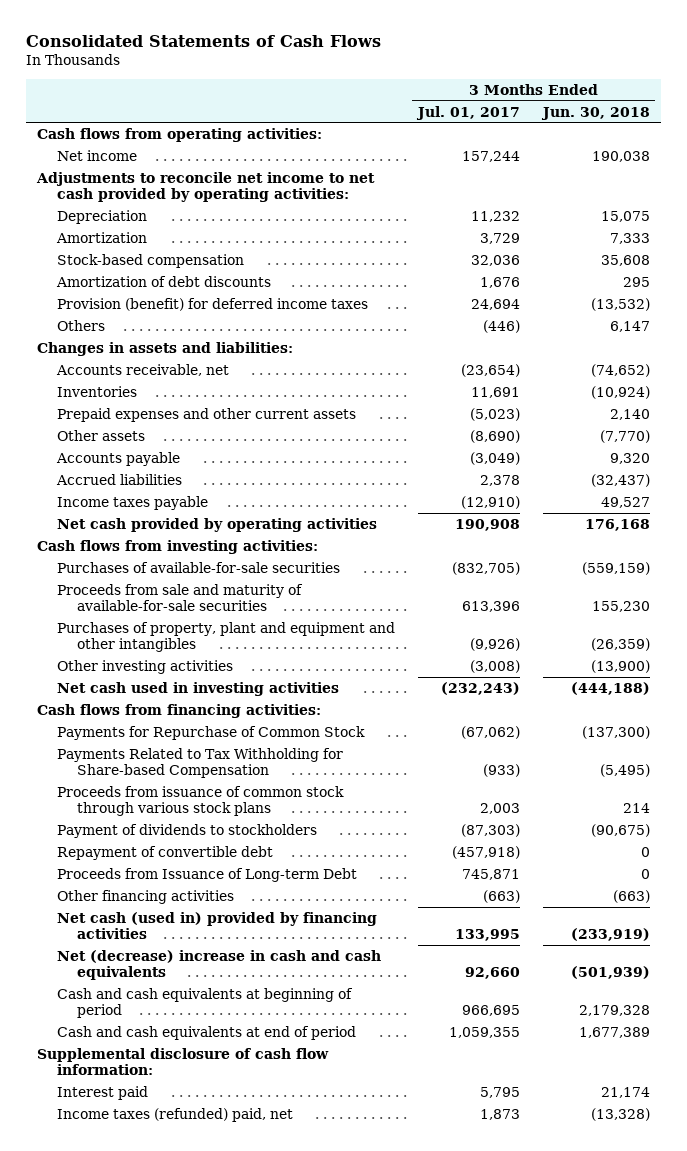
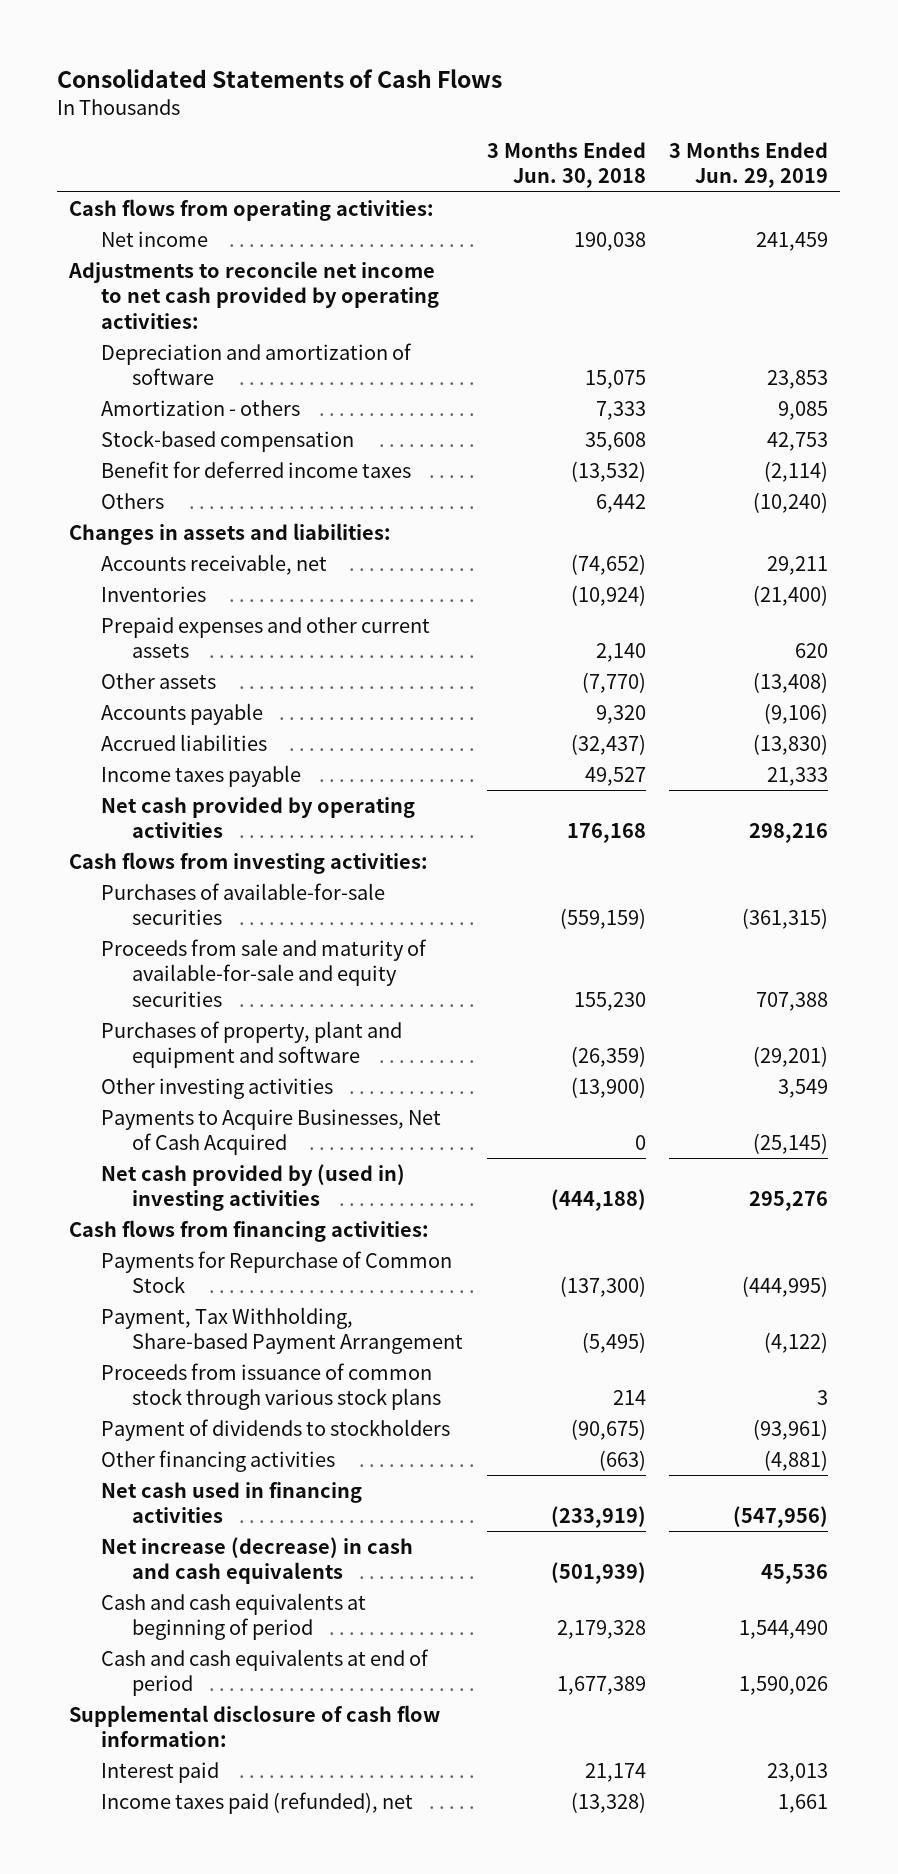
[415,105,520,120] Jul. 01, 2017 -> none
none -> [669,141,829,189] 3 Months Ended Jun. 29, 2019
[57,209,148,224] Depreciation -> [100,342,412,386] Depreciation and amortization of software
[56,231,148,243] Amortization -> [100,399,300,416] Amortization - others
[56,275,272,287] Amortization of debt discounts -> none
[57,297,369,311] Provision (benefit) for deferred income taxes -> [100,460,411,478] Benefit for deferred income taxes
[609,320,650,332] 6,147 -> [595,493,646,513] 6,442
[57,583,304,611] Proceeds from sale and maturity of available-for-sale securities -> [100,938,427,1008] Proceeds from sale and maturity of available-for-sale and equity securities
[57,621,396,652] Purchases of property, plant and equipment and other intangibles -> [100,1020,402,1069] Purchases of property, plant and equipment and software
none -> [100,1108,441,1156] Payments to Acquire Businesses, Net of Cash Acquired
[57,681,340,696] Net cash used in investing activities -> [100,1163,405,1212] Net cash provided by (used in) investing activities
[57,747,344,778] Payments Related to Tax Withholding for Share-based Compensation -> [100,1306,463,1355] Payment, Tax Withholding, Share-based Payment Arrangement
[57,845,274,860] Repayment of convertible debt -> none
[57,867,358,882] Proceeds from Issuance of Long-term Debt -> none
[57,911,378,939] Net cash (used in) provided by financing activities -> [100,1481,362,1524] Net cash used in financing activities
[57,949,382,980] Net (decrease) increase in cash and cash equivalents -> [100,1536,413,1585] Net increase (decrease) in cash and cash equivalents
[57,1107,294,1122] Income taxes (refunded) paid, net -> [100,1791,413,1814] Income taxes paid (refunded), net

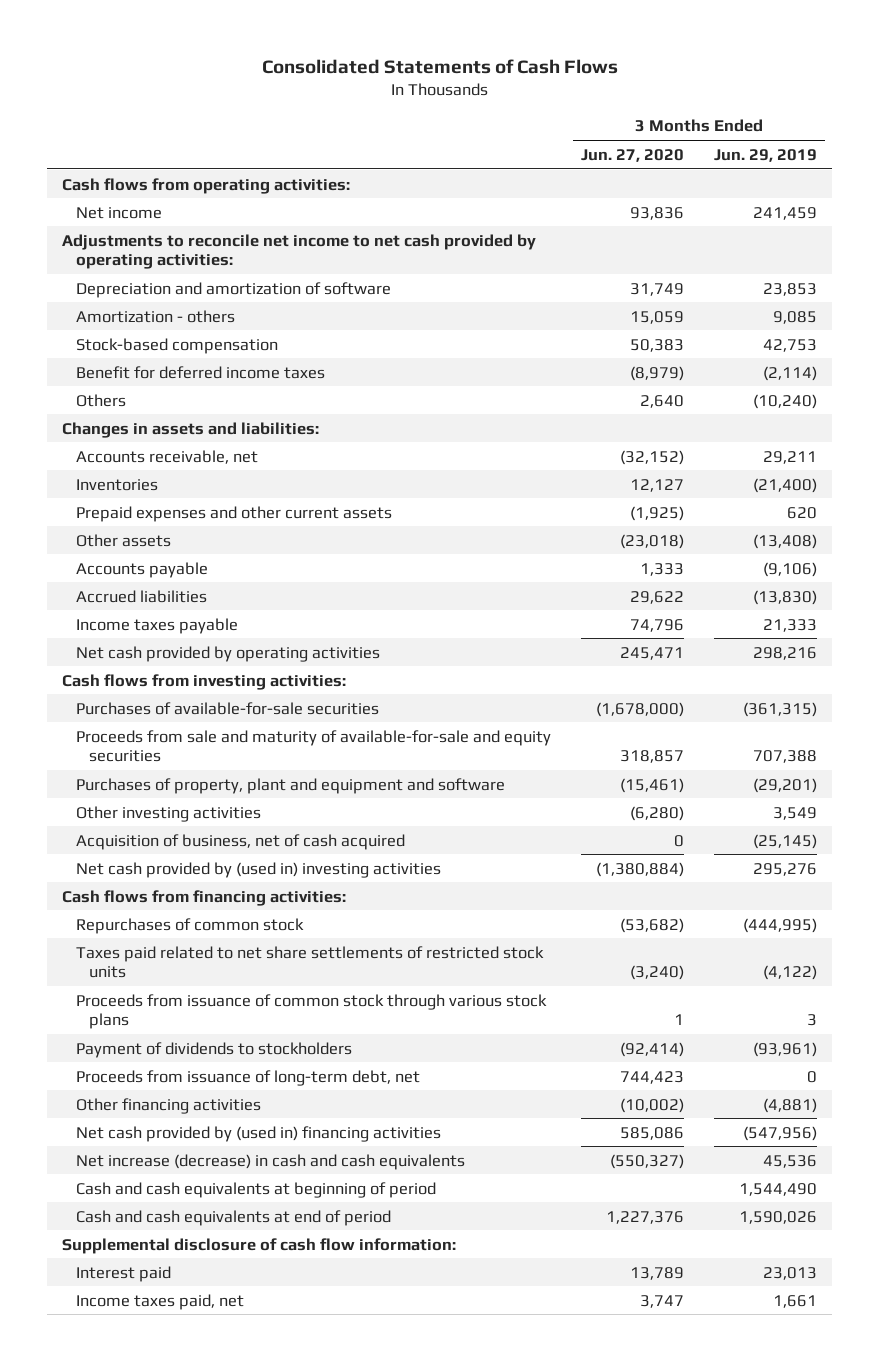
[486,141,646,189] 3 Months Ended Jun. 30, 2018 -> none
none -> [580,148,684,162] Jun. 27, 2020
[100,1108,441,1156] Payments to Acquire Businesses, Net of Cash Acquired -> [75,833,405,850] Acquisition of business, net of cash acquired
[100,1250,452,1294] Payments for Repurchase of Common Stock -> [75,917,304,934] Repurchases of common stock
[100,1306,463,1355] Payment, Tax Withholding, Share-based Payment Arrangement -> [75,945,544,979] Taxes paid related to net share settlements of restricted stock units
none -> [75,1069,420,1086] Proceeds from issuance of long-term debt, net
[100,1481,362,1524] Net cash used in financing activities -> [75,1125,441,1142] Net cash provided by (used in) financing activities
[100,1791,413,1814] Income taxes paid (refunded), net -> [75,1293,244,1310] Income taxes paid, net

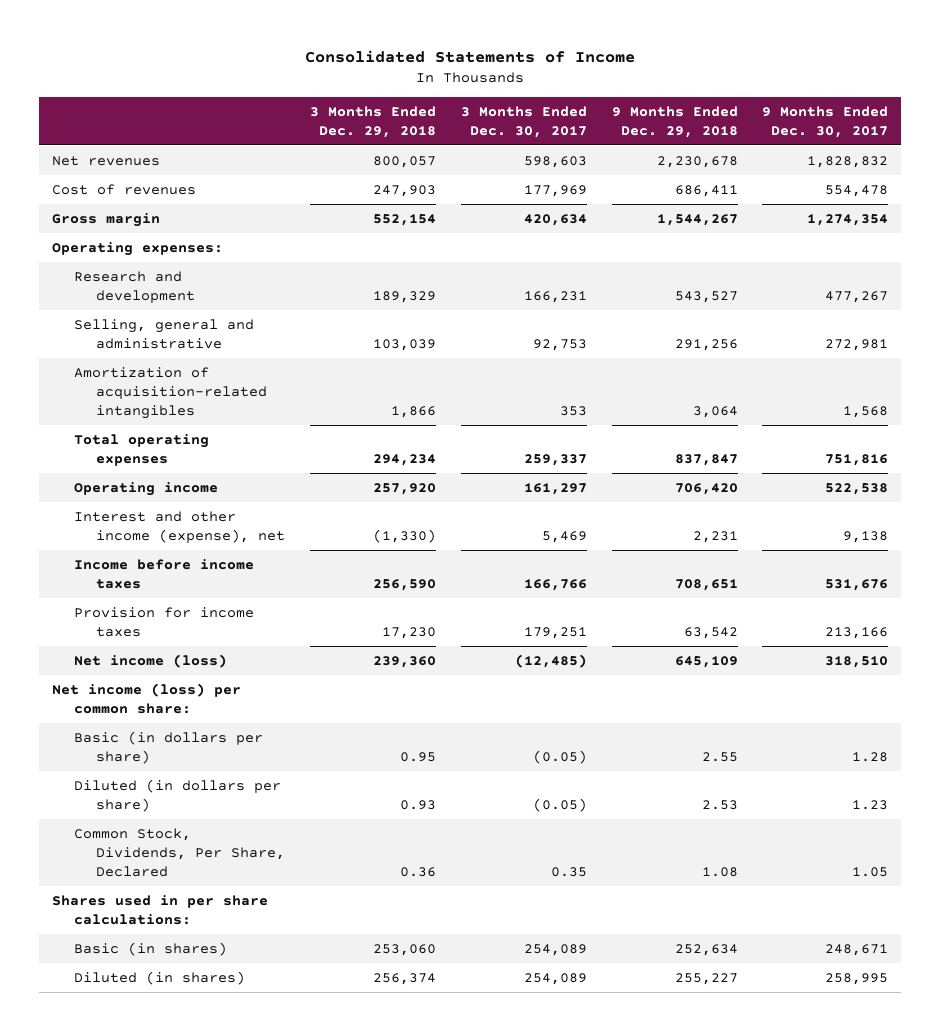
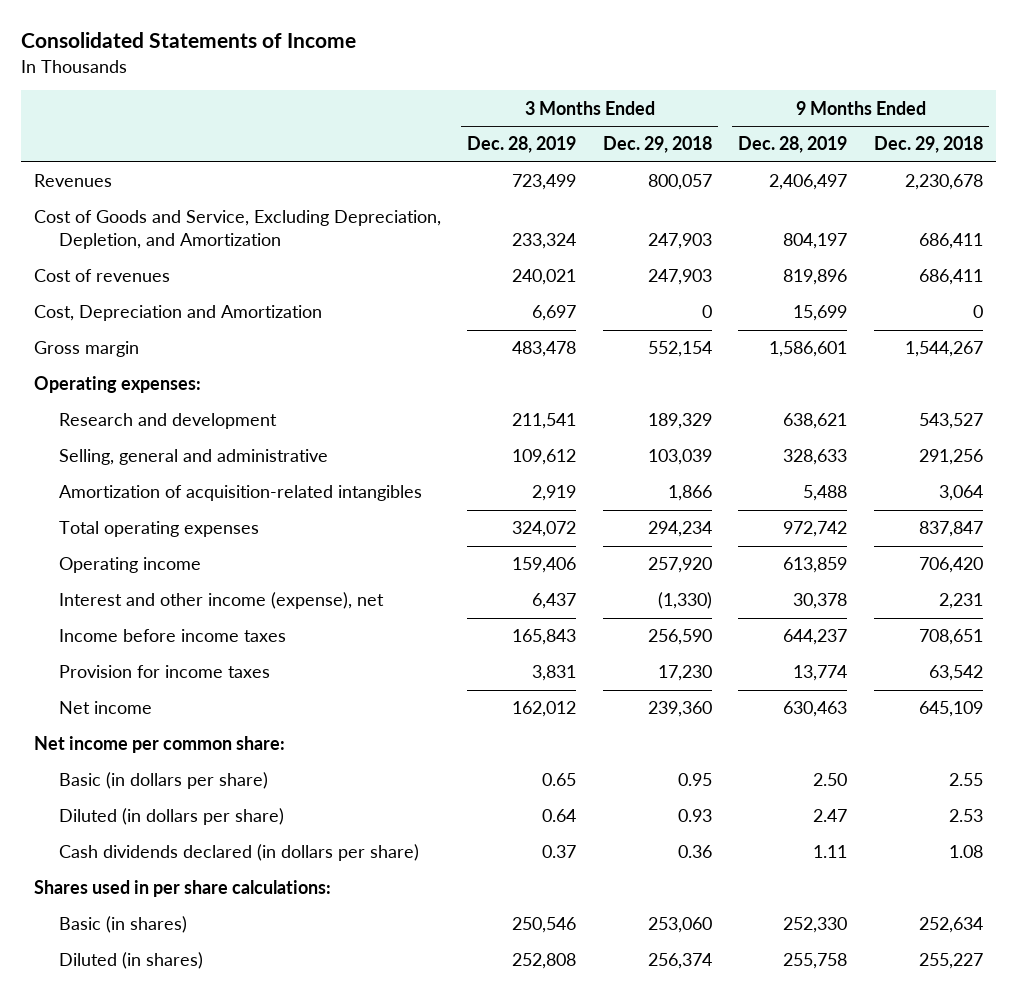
[460,105,587,138] 3 Months Ended Dec. 30, 2017 -> none
[762,105,889,138] 9 Months Ended Dec. 30, 2017 -> none
none -> [467,136,577,154] Dec. 28, 2019
none -> [738,136,848,154] Dec. 28, 2019
[51,155,160,166] Net revenues -> [33,174,112,188] Revenues
none -> [33,210,441,250] Cost of Goods and Service, Excluding Depreciation, Depletion, and Amortization
none -> [33,305,322,322] Cost, Depreciation and Amortization
[73,653,227,668] Net income (loss) -> [58,701,152,715] Net income
[51,682,241,714] Net income (loss) per common share: -> [33,736,285,754] Net income per common share:
[73,827,286,877] Common Stock, Dividends, Per Share, Declared -> [58,844,419,862] Cash dividends declared (in dollars per share)

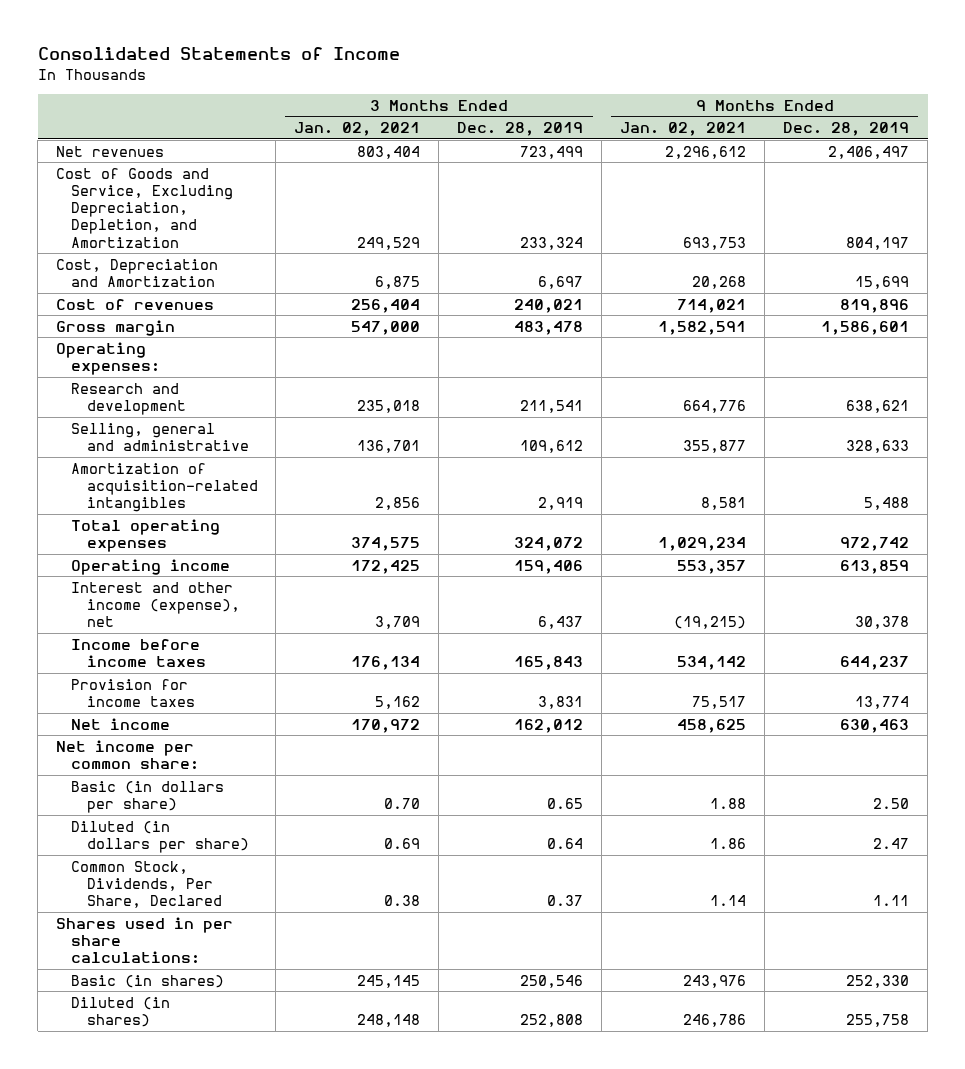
[602,136,712,154] Dec. 29, 2018 -> none
[873,136,983,154] Dec. 29, 2018 -> none
none -> [294,122,421,137] Jan. 02, 2021
none -> [620,122,747,137] Jan. 02, 2021
[33,174,112,188] Revenues -> [56,145,165,157] Net revenues
[33,269,170,283] Cost of revenues -> [56,298,215,310] Cost of revenues
[58,844,419,862] Cash dividends declared (in dollars per share) -> [71,860,222,909] Common Stock, Dividends, Per Share, Declared

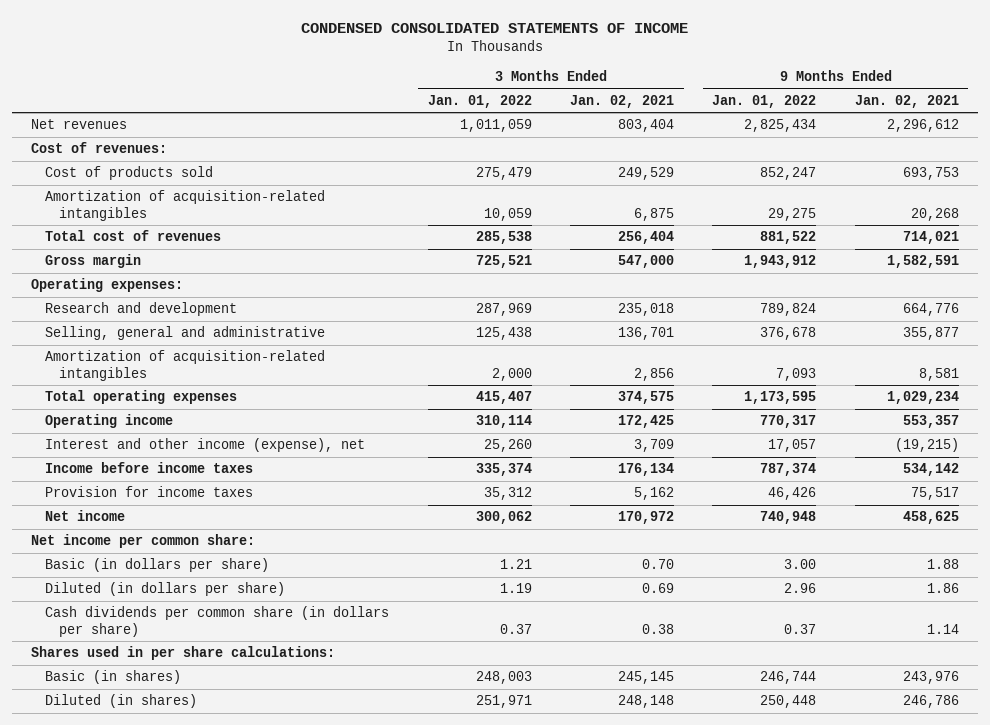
[37,47,400,61] Consolidated Statements of Income -> [301,23,689,34] CONDENSED CONSOLIDATED STATEMENTS OF INCOME
[457,122,584,137] Dec. 28, 2019 -> none
[783,122,910,137] Dec. 28, 2019 -> none
none -> [427,94,532,108] Jan. 01, 2022
none -> [712,94,817,108] Jan. 01, 2022
none -> [31,142,168,154] Cost of revenues:
[56,167,234,248] Cost of Goods and Service, Excluding Depreciation, Depletion, and Amortization -> [45,166,214,181] Cost of products sold
[56,258,219,287] Cost, Depreciation and Amortization -> [45,190,326,221] Amortization of acquisition-related intangibles
[56,298,215,310] Cost of revenues -> [45,230,222,242] Total cost of revenues
[71,860,222,909] Common Stock, Dividends, Per Share, Declared -> [45,606,390,637] Cash dividends per common share (in dollars per share)

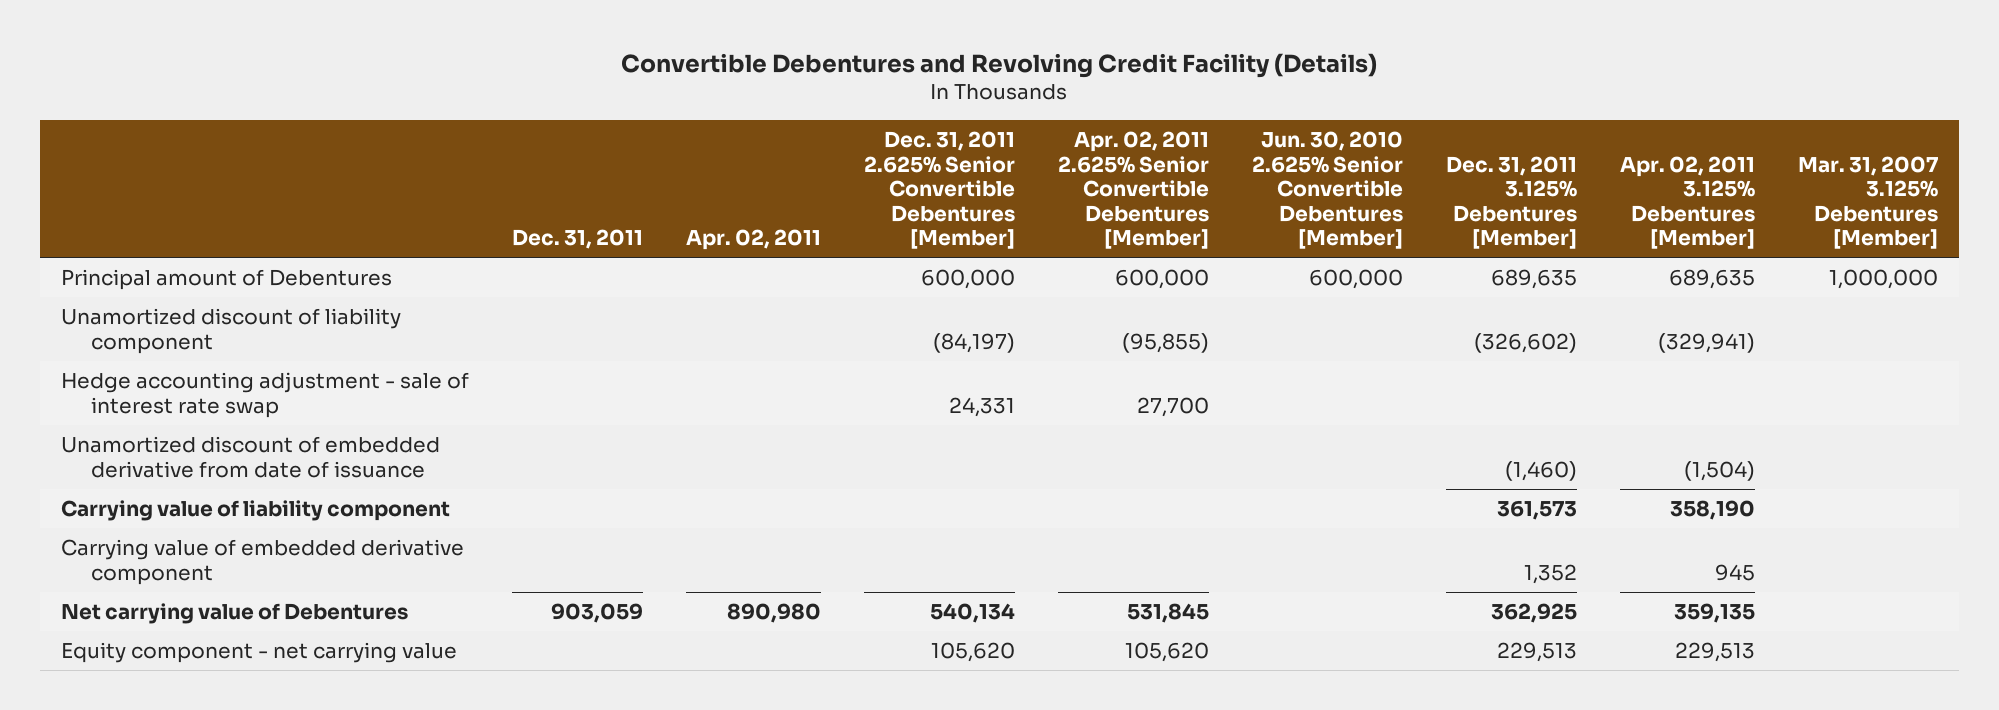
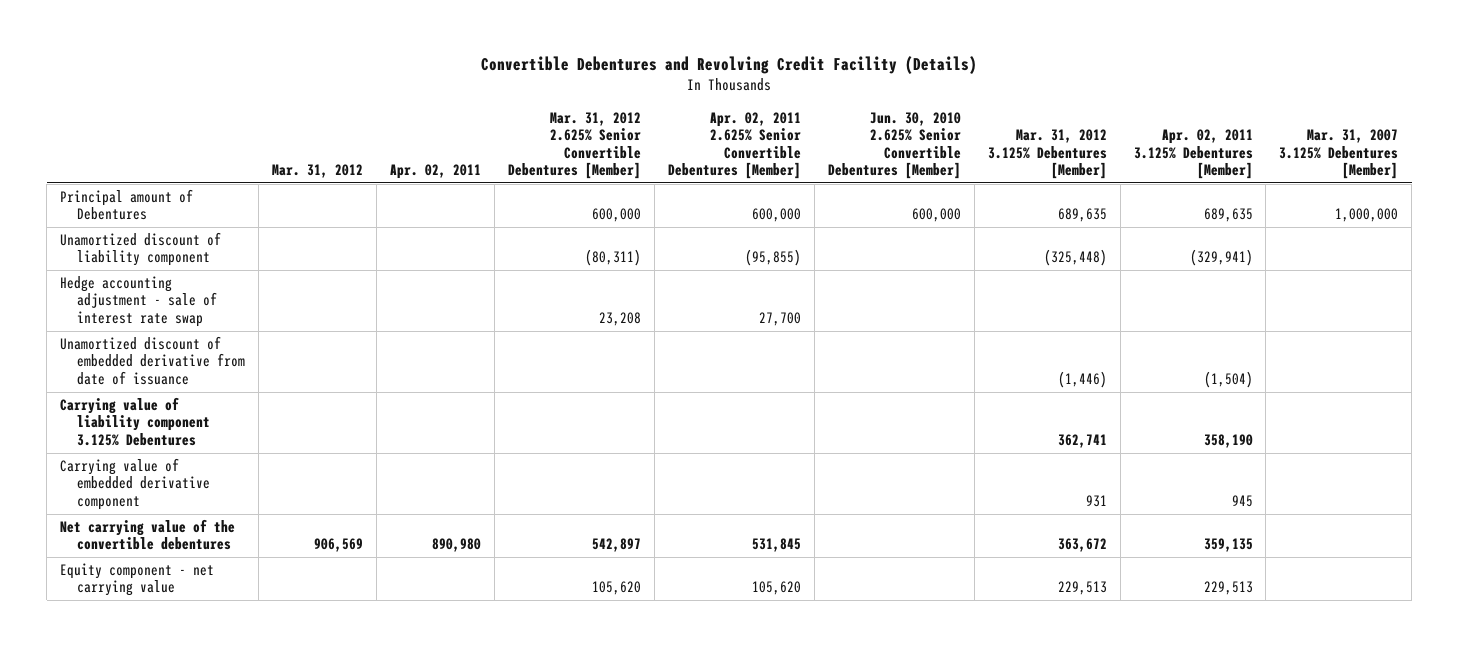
[512,229,644,250] Dec. 31, 2011 -> none
[863,131,1015,250] Dec. 31, 2011 2.625% Senior Convertible Debentures [Member] -> none
[1445,155,1577,250] Dec. 31, 2011 3.125% Debentures [Member] -> none
none -> [272,164,364,179] Mar. 31, 2012
none -> [507,111,641,180] Mar. 31, 2012 2.625% Senior Convertible Debentures [Member]
none -> [987,129,1107,180] Mar. 31, 2012 3.125% Debentures [Member]
[61,500,451,522] Carrying value of liability component -> [60,396,211,446] Carrying value of liability component 3.125% Debentures
[61,603,409,625] Net carrying value of Debentures -> [60,518,236,551] Net carrying value of the convertible debentures

